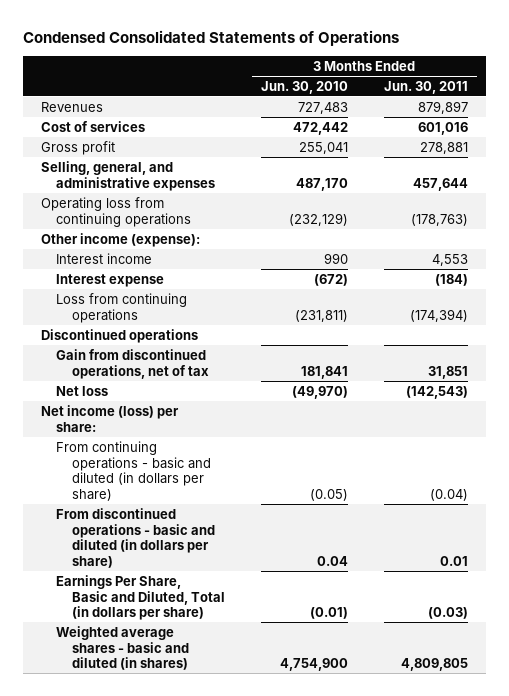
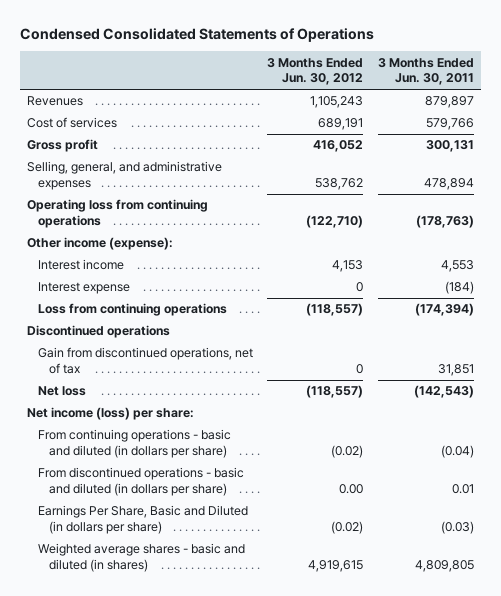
[260,80,348,94] Jun. 30, 2010 -> none
none -> [267,57,364,86] 3 Months Ended Jun. 30, 2012
[417,121,468,135] 601,016 -> [425,118,474,131] 579,766
[419,141,468,154] 278,881 -> [425,140,474,153] 300,131
[412,177,468,191] 457,644 -> [423,178,474,191] 478,894
[56,574,225,621] Earnings Per Share, Basic and Diluted, Total (in dollars per share) -> [37,505,248,535] Earnings Per Share, Basic and Diluted (in dollars per share)

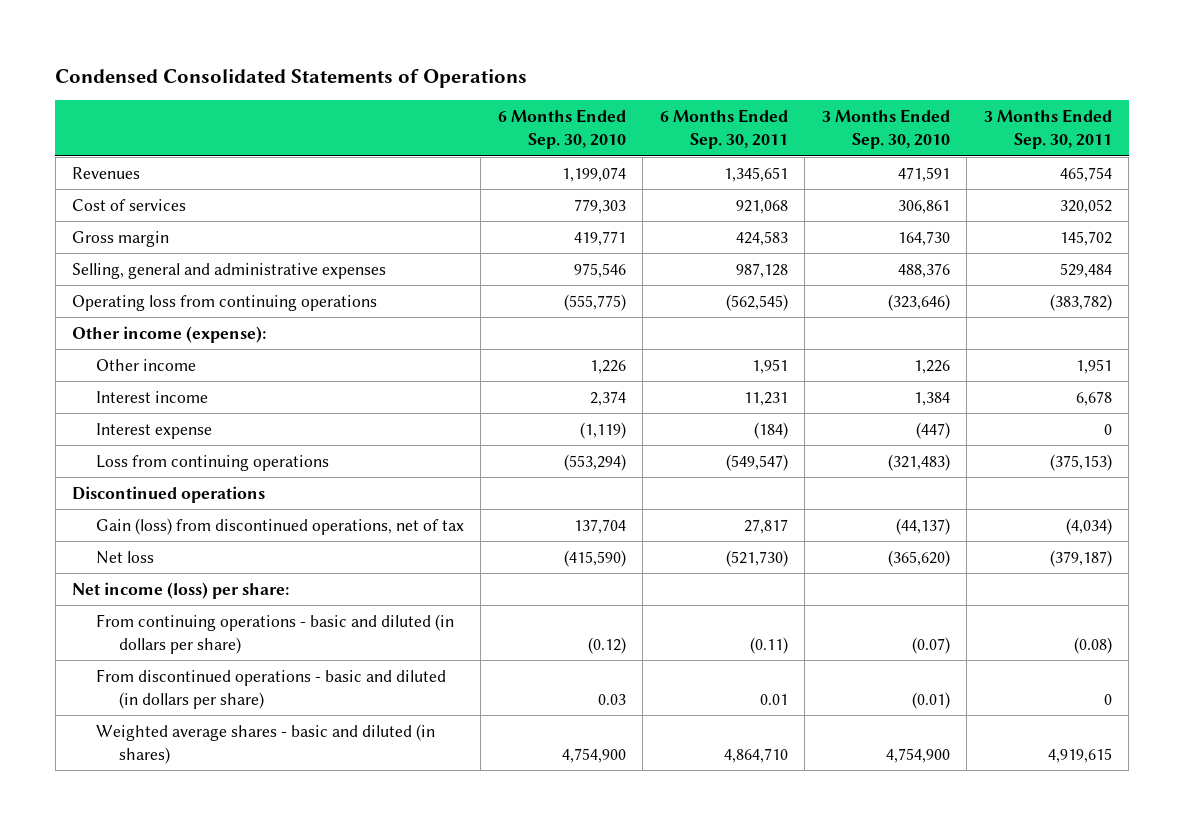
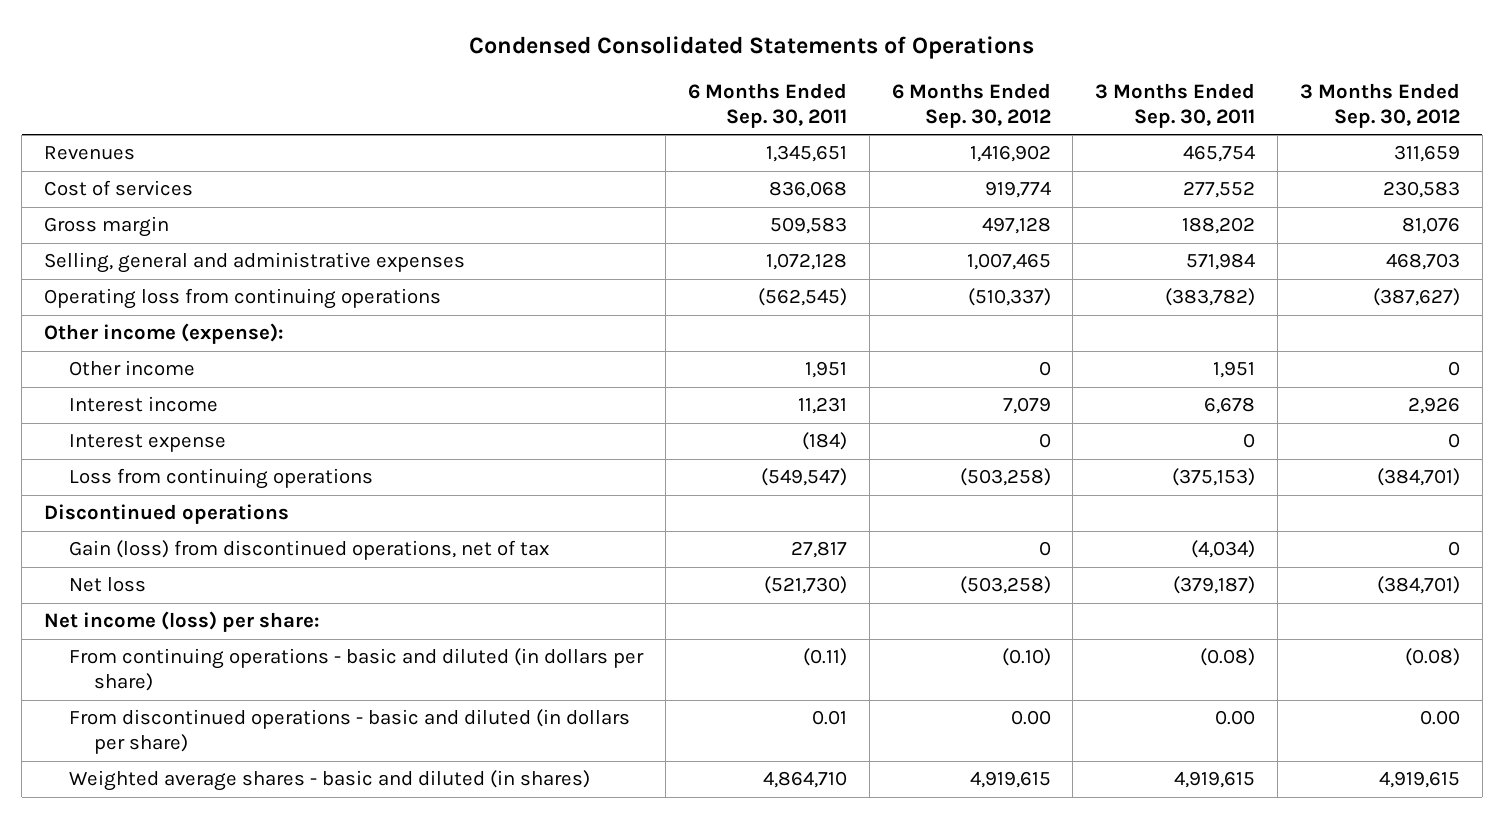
[497,109,626,150] 6 Months Ended Sep. 30, 2010 -> none
[821,109,950,150] 3 Months Ended Sep. 30, 2010 -> none
none -> [891,82,1051,128] 6 Months Ended Sep. 30, 2012
none -> [1300,82,1461,128] 3 Months Ended Sep. 30, 2012
[735,199,788,214] 921,068 -> [768,181,847,199] 836,068
[1059,198,1112,214] 320,052 -> [1183,181,1256,199] 277,552
[735,230,788,246] 424,583 -> [769,217,847,235] 509,583
[1059,230,1112,246] 145,702 -> [1182,217,1256,235] 188,202
[735,262,788,278] 987,128 -> [765,253,847,271] 1,072,128
[1059,262,1112,278] 529,484 -> [1186,253,1256,271] 571,984
[1103,693,1112,705] 0 -> [1215,710,1256,726] 0.00

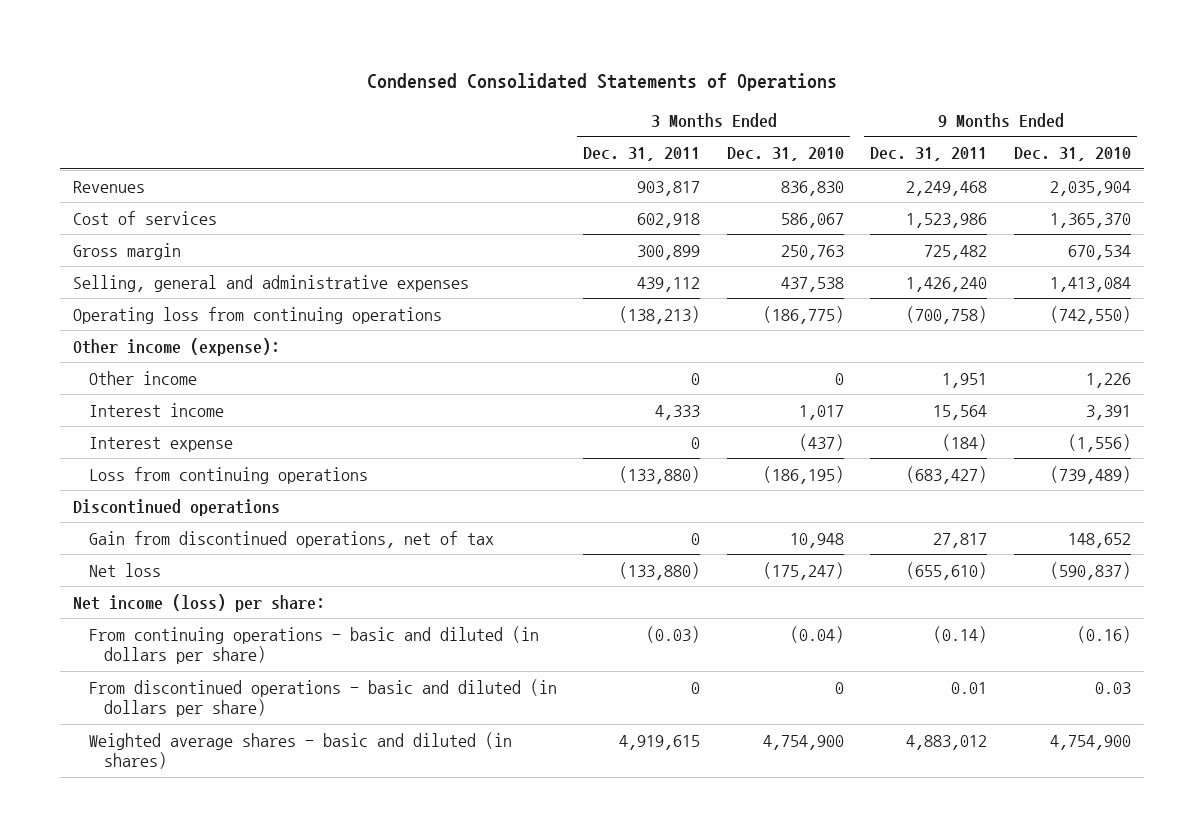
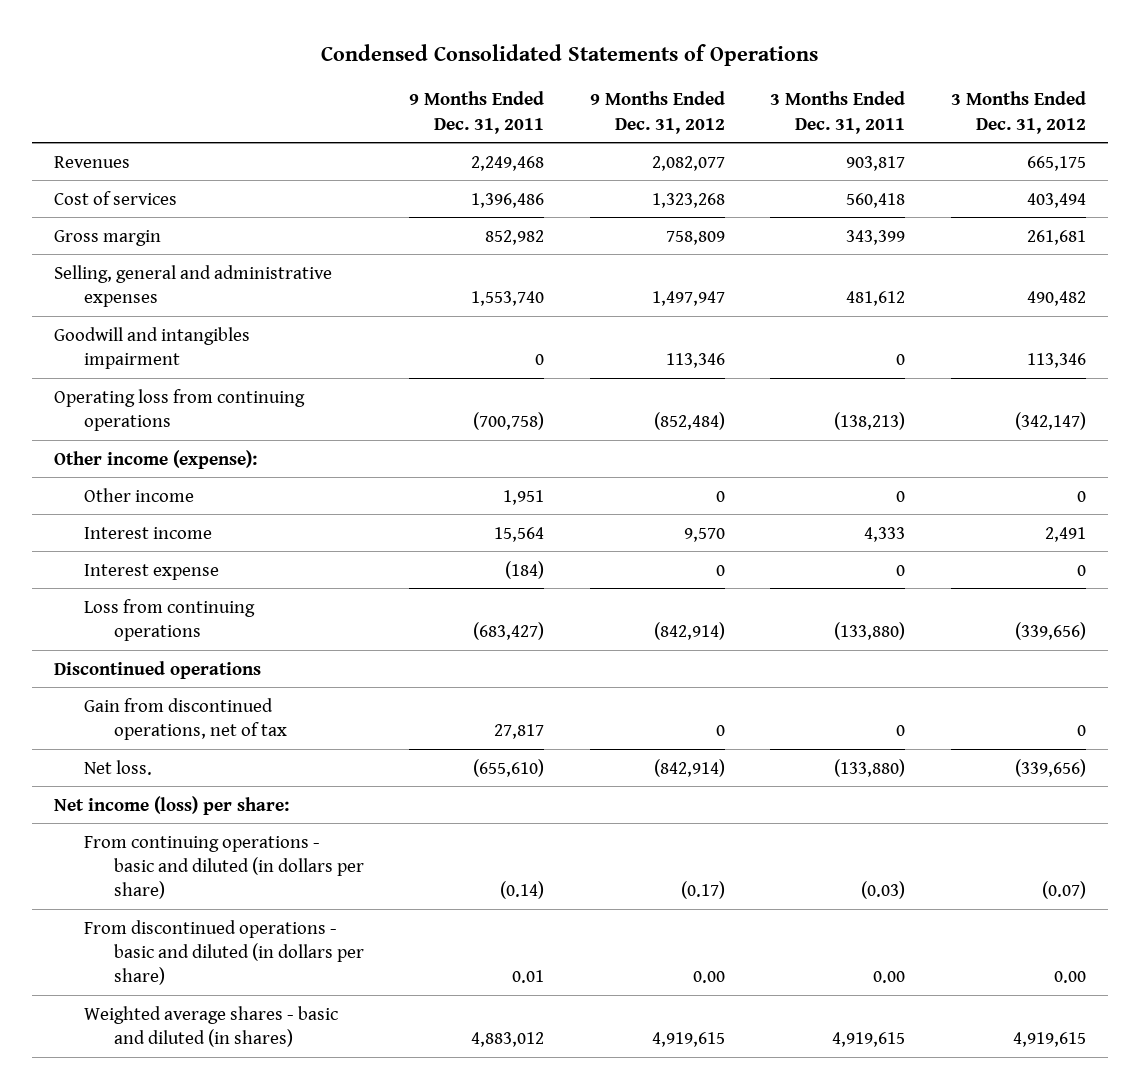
[726,147,844,162] Dec. 31, 2010 -> none
[1013,147,1131,162] Dec. 31, 2010 -> none
none -> [589,91,725,134] 9 Months Ended Dec. 31, 2012
none -> [950,91,1086,134] 3 Months Ended Dec. 31, 2012
[637,212,701,228] 602,918 -> [846,192,906,208] 560,418
[906,212,988,228] 1,523,986 -> [471,192,545,208] 1,396,486
[637,244,701,260] 300,899 -> [846,229,906,245] 343,399
[924,244,988,260] 725,482 -> [485,229,545,245] 852,982
[637,276,701,292] 439,112 -> [846,290,906,306] 481,612
[906,276,988,292] 1,426,240 -> [471,290,545,306] 1,553,740
none -> [54,326,251,369] Goodwill and intangibles impairment
[88,562,161,577] Net loss -> [84,759,153,775] Net loss.
[691,681,701,694] 0 -> [873,971,906,984] 0.00

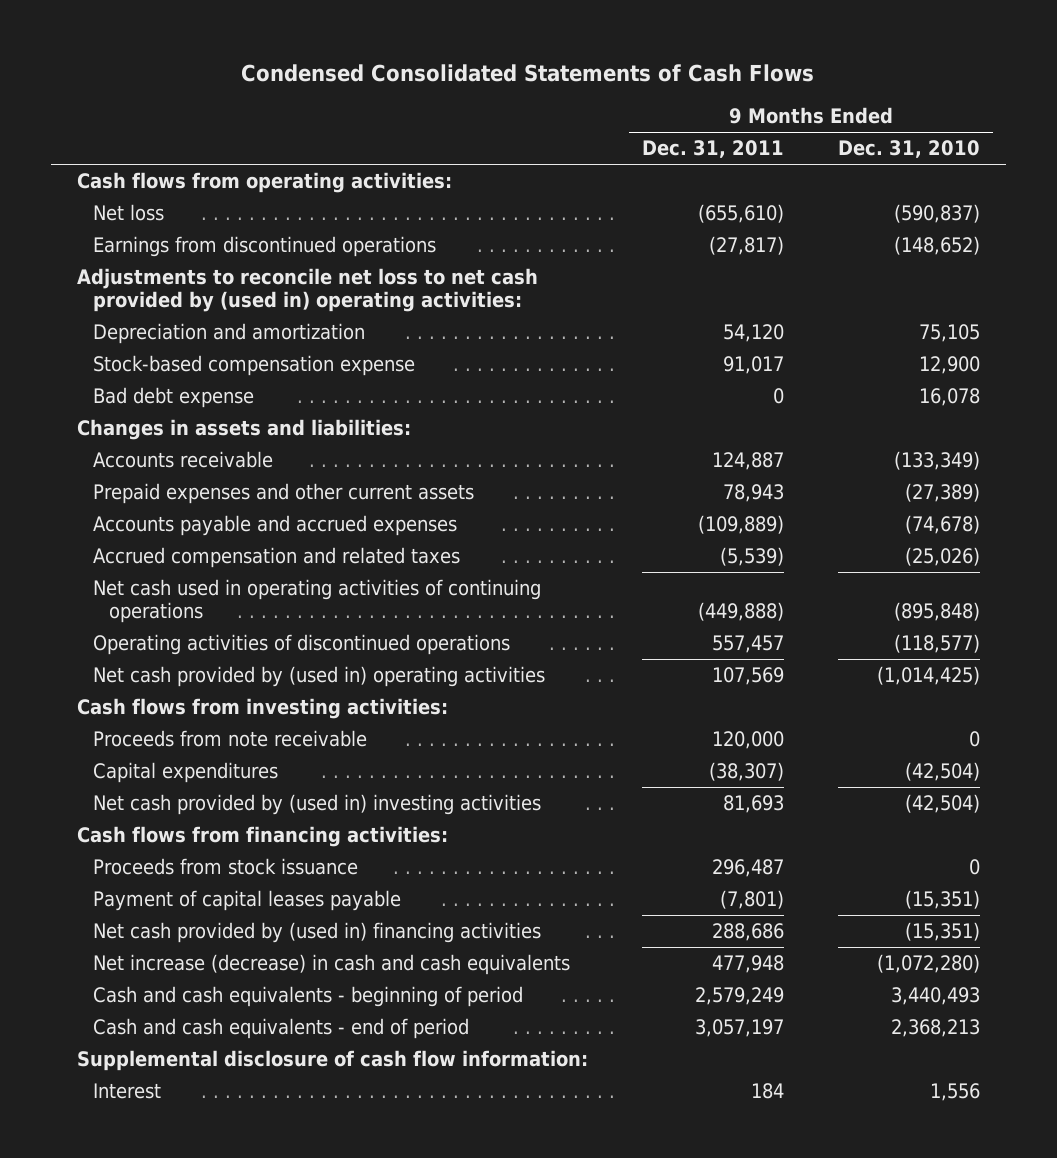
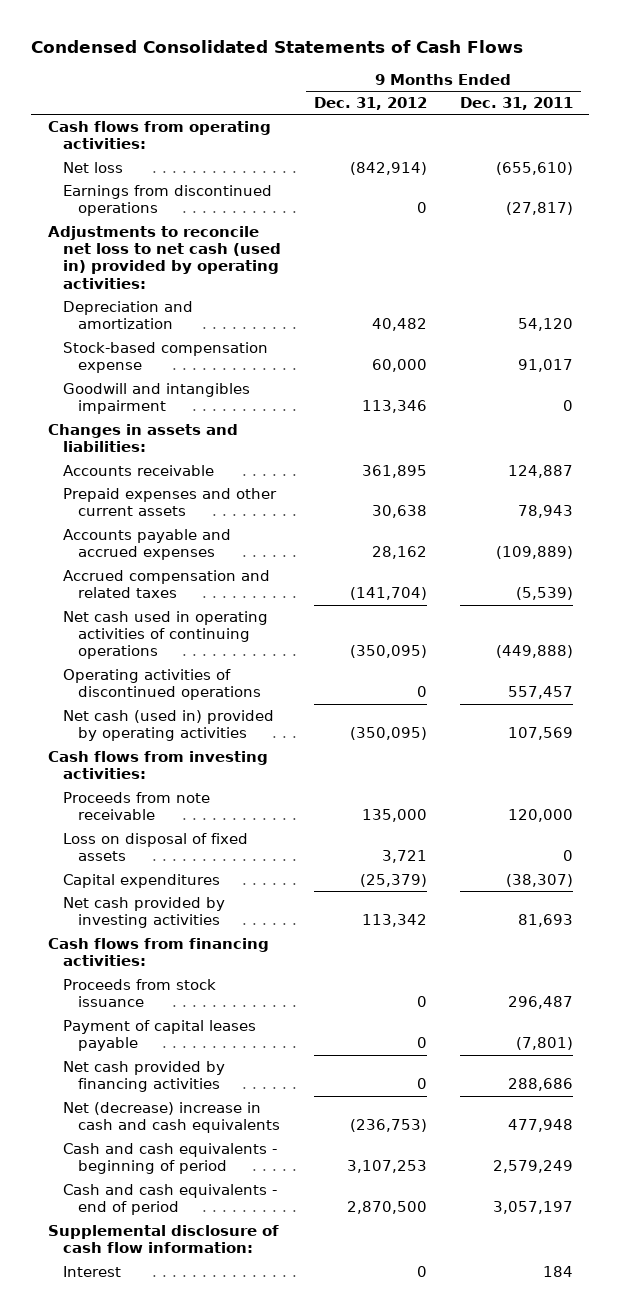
[837,140,980,159] Dec. 31, 2010 -> none
none -> [313,96,427,110] Dec. 31, 2012
[77,268,539,312] Adjustments to reconcile net loss to net cash provided by (used in) operating activities: -> [47,225,281,289] Adjustments to reconcile net loss to net cash (used in) provided by operating activities:
[93,387,255,409] Bad debt expense -> none
none -> [62,382,250,415] Goodwill and intangibles impairment
[93,666,546,688] Net cash provided by (used in) operating activities -> [62,709,274,742] Net cash (used in) provided by operating activities
none -> [62,832,248,862] Loss on disposal of fixed assets
[93,794,542,816] Net cash provided by (used in) investing activities -> [62,896,225,929] Net cash provided by investing activities
[93,922,542,944] Net cash provided by (used in) financing activities -> [62,1060,225,1093] Net cash provided by financing activities
[93,954,571,976] Net increase (decrease) in cash and cash equivalents -> [62,1101,281,1134] Net (decrease) increase in cash and cash equivalents

